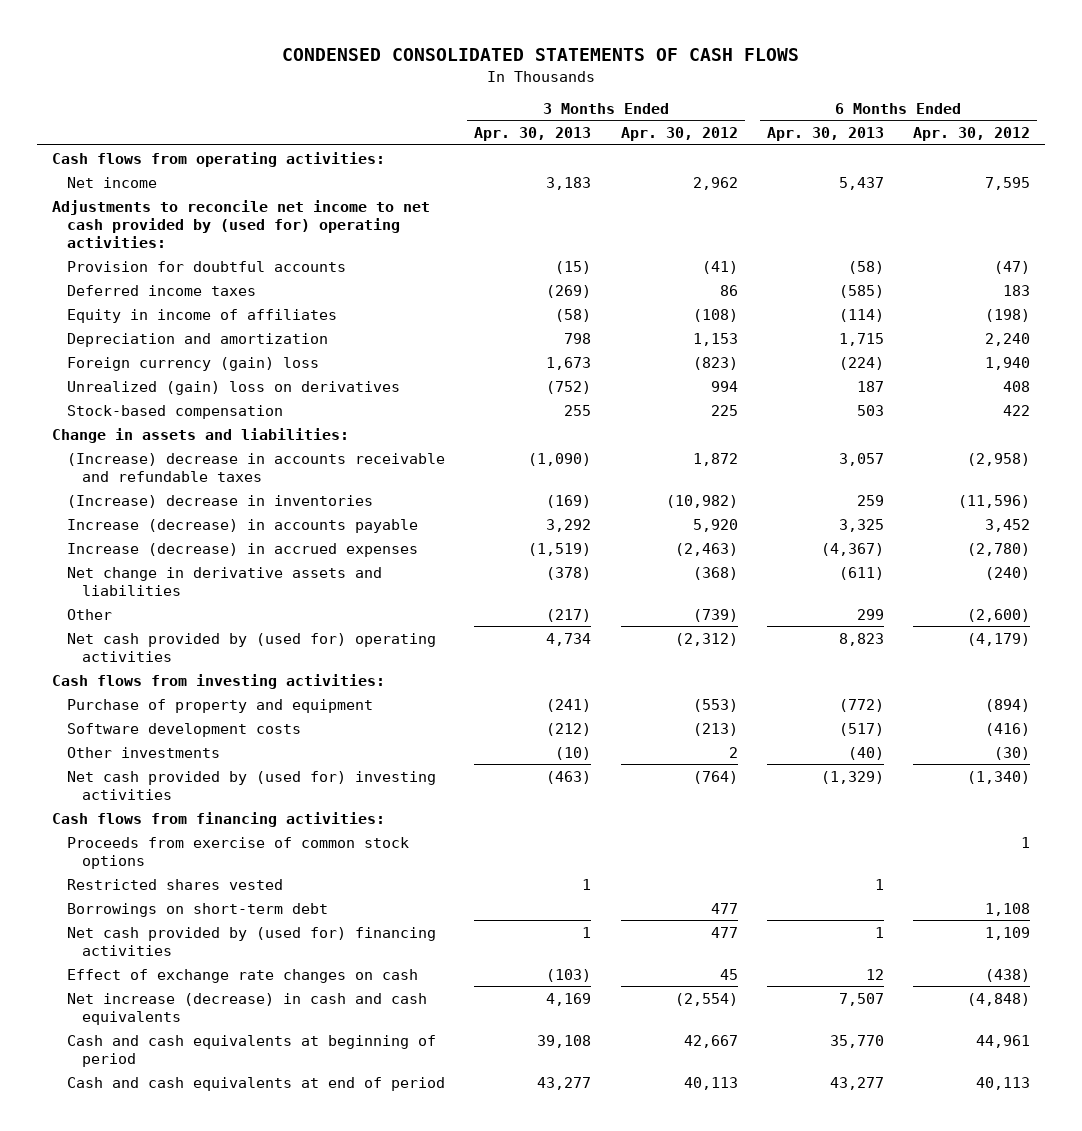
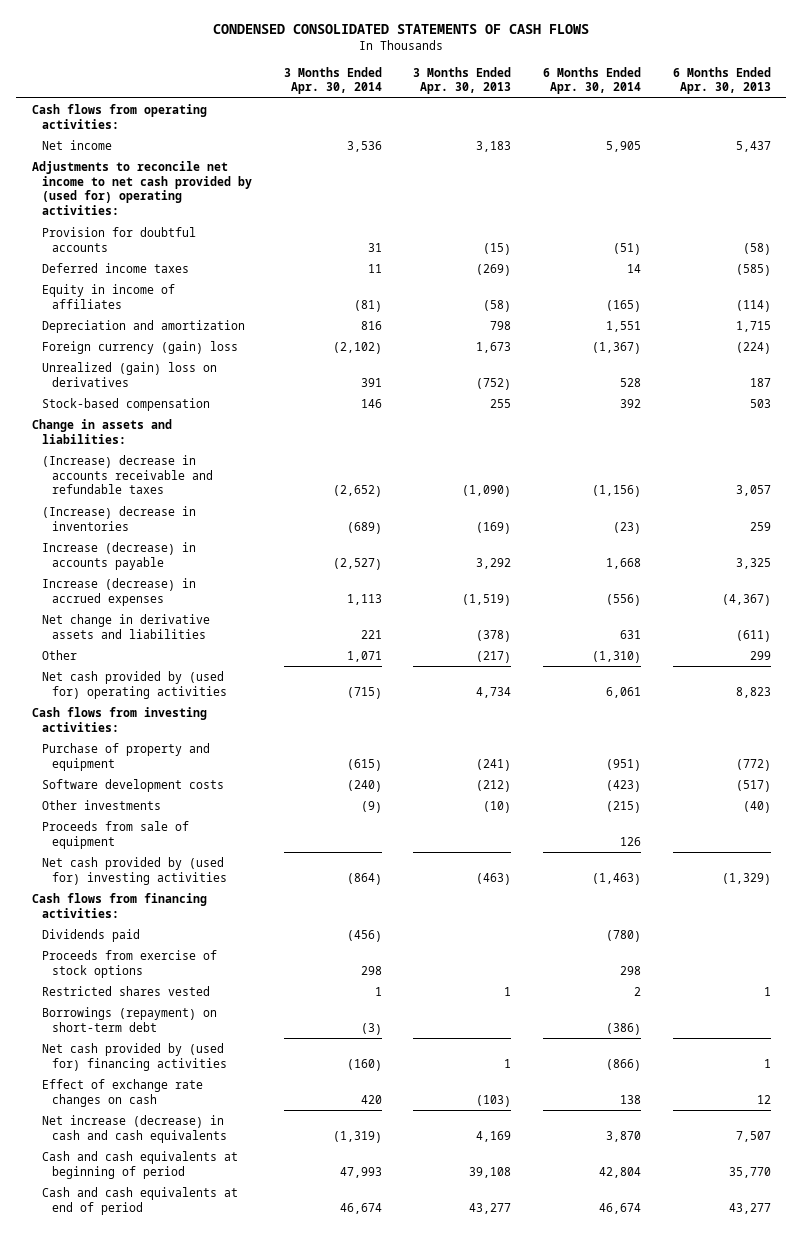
[620,127,738,142] Apr. 30, 2012 -> none
[913,127,1031,142] Apr. 30, 2012 -> none
none -> [283,66,382,95] 3 Months Ended Apr. 30, 2014
none -> [542,66,641,95] 6 Months Ended Apr. 30, 2014
none -> [41,820,189,849] Proceeds from sale of equipment
none -> [41,928,140,942] Dividends paid
[67,836,410,869] Proceeds from exercise of common stock options -> [41,949,217,978] Proceeds from exercise of stock options
[67,902,329,917] Borrowings on short-term debt -> [41,1006,217,1032] Borrowings (repayment) on short-term debt

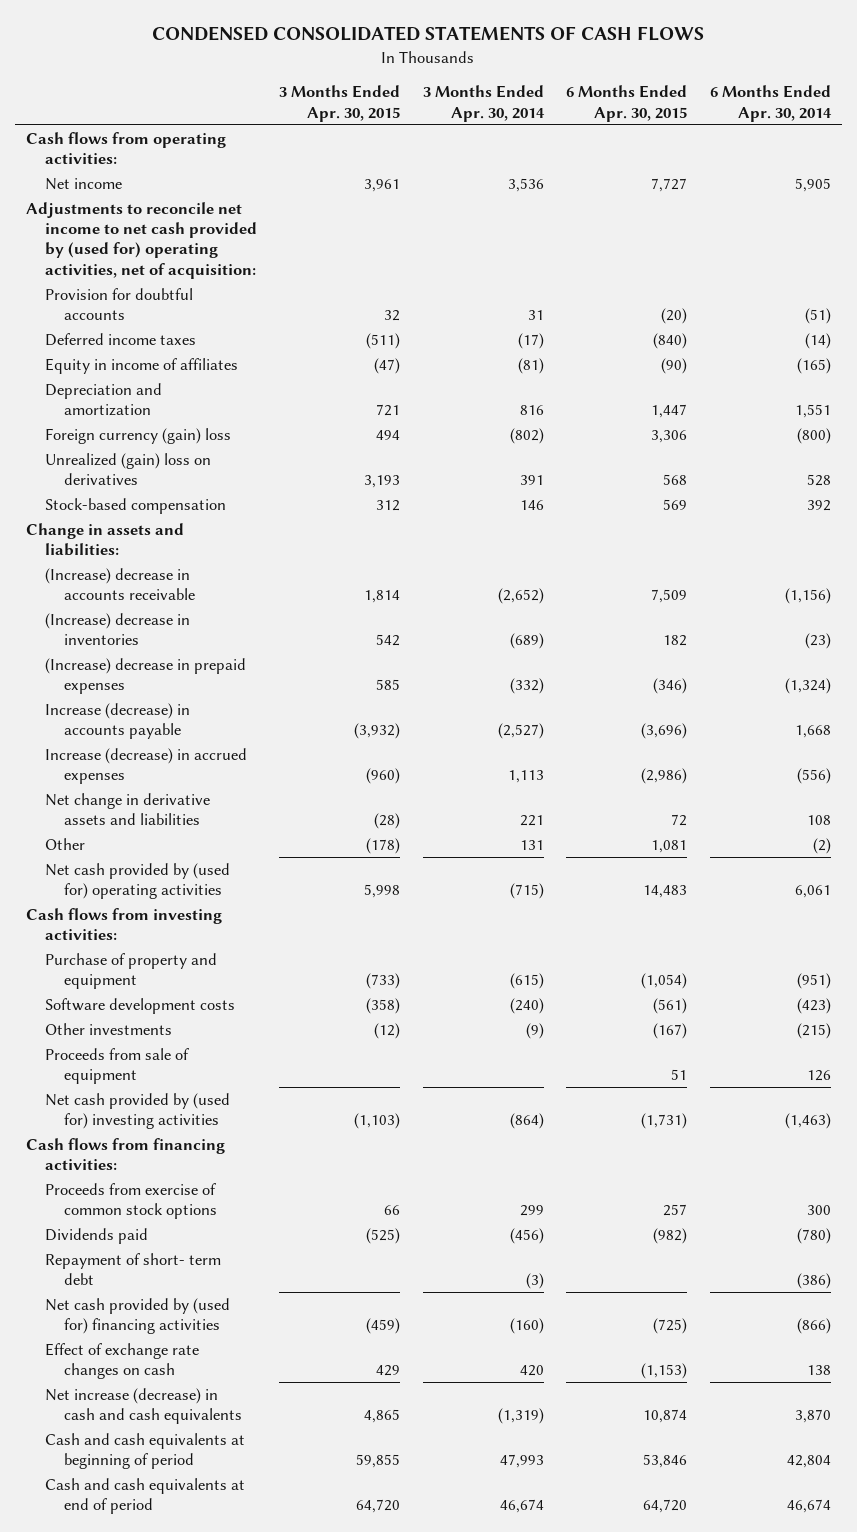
[413,66,512,95] 3 Months Ended Apr. 30, 2013 -> none
[672,66,771,95] 6 Months Ended Apr. 30, 2013 -> none
none -> [279,85,401,122] 3 Months Ended Apr. 30, 2015
none -> [566,85,688,122] 6 Months Ended Apr. 30, 2015
[31,160,252,216] Adjustments to reconcile net income to net cash provided by (used for) operating activities: -> [25,201,257,279] Adjustments to reconcile net income to net cash provided by (used for) operating activities, net of acquisition:
[367,263,382,273] 11 -> [517,332,544,349] (17)
[626,263,641,273] 14 -> [804,332,831,349] (14)
[332,341,382,354] (2,102) -> [509,427,544,444] (802)
[591,341,641,354] (1,367) -> [796,427,831,444] (800)
[41,454,214,495] (Increase) decrease in accounts receivable and refundable taxes -> [44,567,195,601] (Increase) decrease in accounts receivable
none -> [44,657,246,695] (Increase) decrease in prepaid expenses
[619,629,641,639] 631 -> [806,815,831,826] 108
[346,650,382,662] 1,071 -> [519,839,544,850] 131
[591,650,641,663] (1,310) -> [812,837,831,854] (2)
none -> [44,1182,217,1220] Proceeds from exercise of common stock options
[41,949,217,978] Proceeds from exercise of stock options -> none
[41,985,210,996] Restricted shares vested -> none
[41,1006,217,1032] Borrowings (repayment) on short-term debt -> [44,1252,221,1286] Repayment of short- term debt

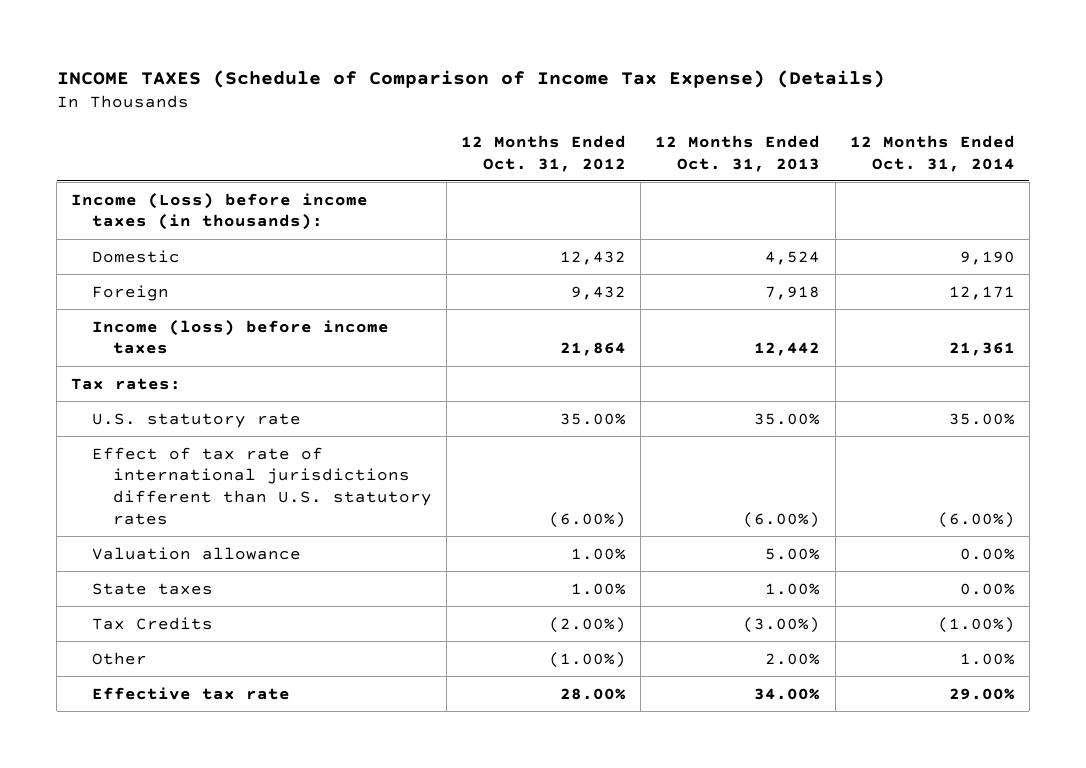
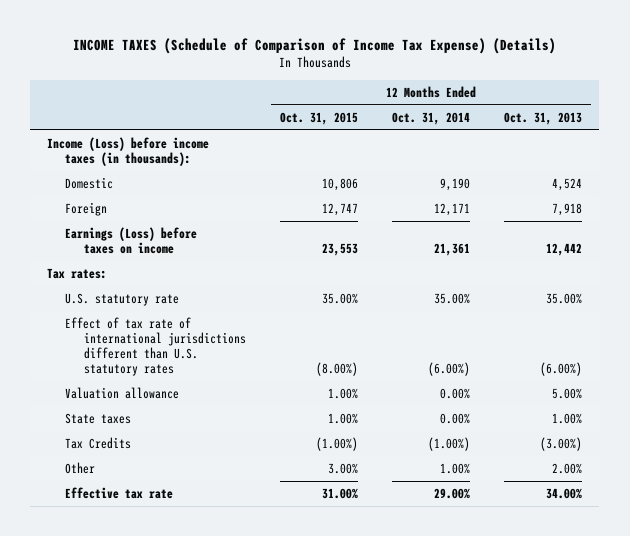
[461,134,627,172] 12 Months Ended Oct. 31, 2012 -> none
none -> [279,111,358,125] Oct. 31, 2015
[92,319,390,355] Income (loss) before income taxes -> [65,226,198,255] Earnings (Loss) before taxes on income

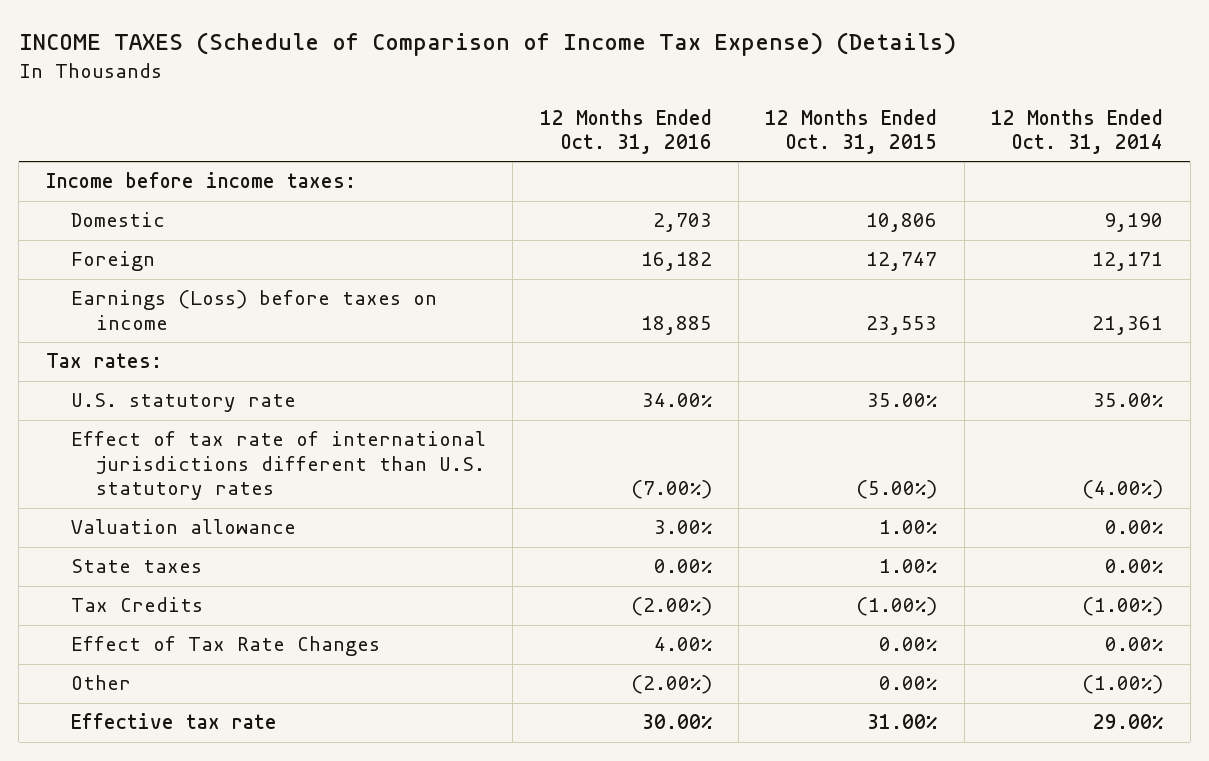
[504,111,583,125] Oct. 31, 2013 -> none
none -> [539,108,712,155] 12 Months Ended Oct. 31, 2016
[47,136,210,167] Income (Loss) before income taxes (in thousands): -> [45,172,356,189] Income before income taxes:
[315,362,358,377] (8.00%) -> [856,480,938,500] (5.00%)
[428,362,471,377] (6.00%) -> [1082,480,1164,500] (4.00%)
none -> [70,636,380,657] Effect of Tax Rate Changes
[327,462,358,474] 3.00% -> [879,676,938,691] 0.00%
[440,462,471,474] 1.00% -> [1082,675,1164,695] (1.00%)

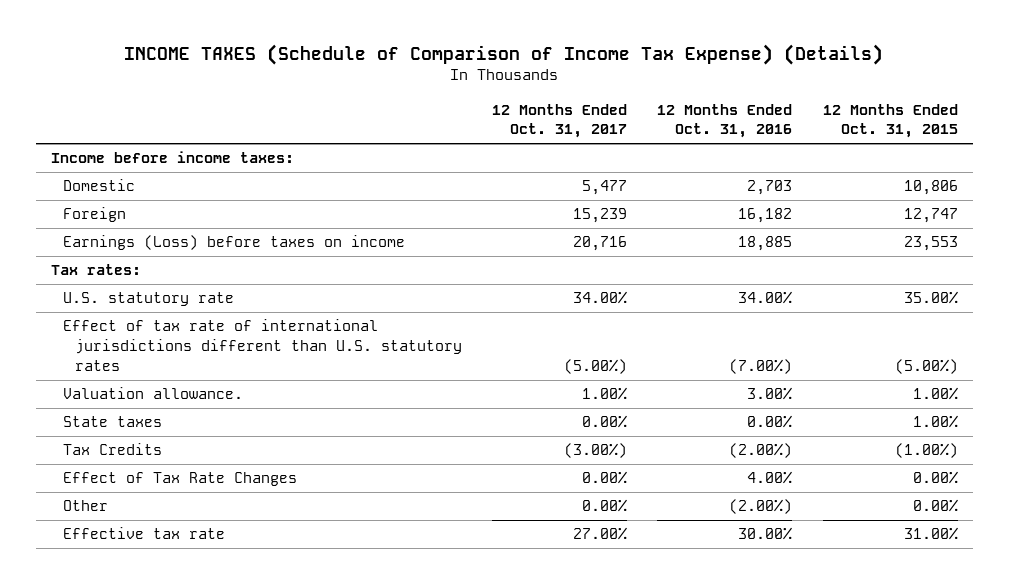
[991,108,1164,155] 12 Months Ended Oct. 31, 2014 -> none
none -> [492,103,628,139] 12 Months Ended Oct. 31, 2017
[70,519,296,535] Valuation allowance -> [62,387,243,400] Valuation allowance.

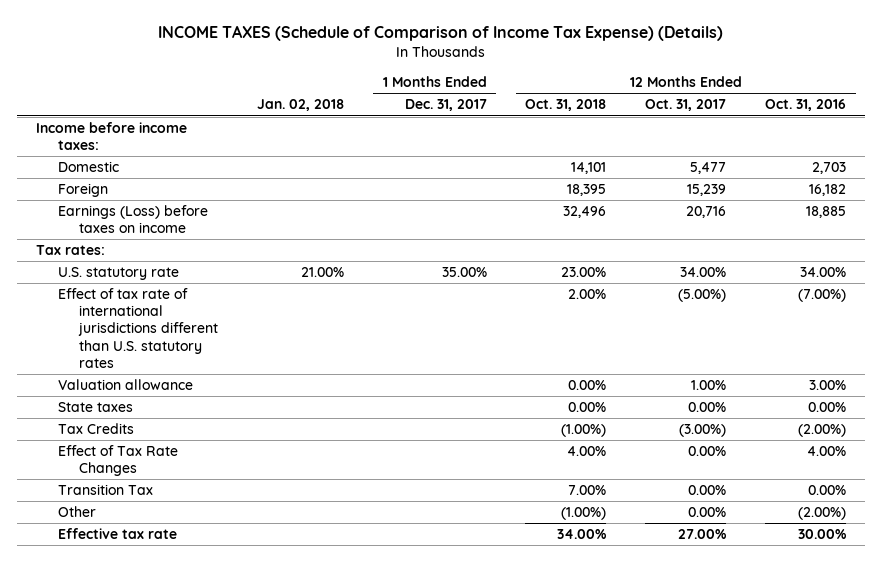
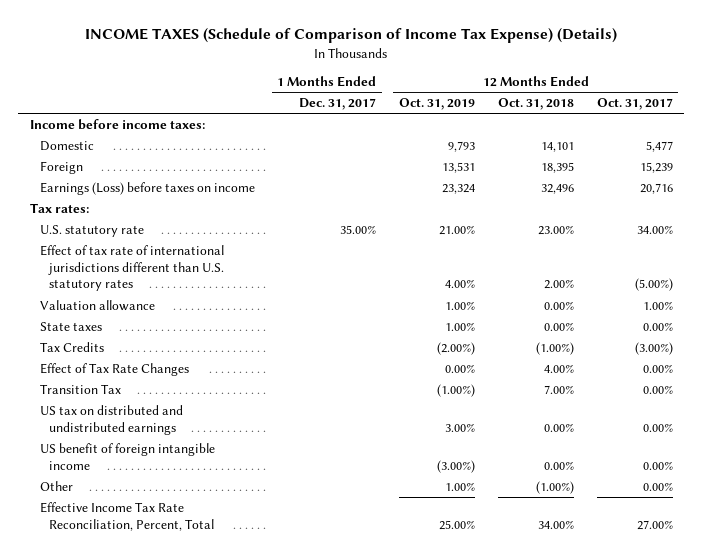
[256,99,344,112] Jan. 02, 2018 -> none
[764,99,846,112] Oct. 31, 2016 -> none
none -> [399,97,476,110] Oct. 31, 2019
none -> [39,404,183,435] US tax on distributed and undistributed earnings
none -> [39,442,215,470] US benefit of foreign intangible income
[57,528,177,540] Effective tax rate -> [39,501,215,531] Effective Income Tax Rate Reconciliation, Percent, Total

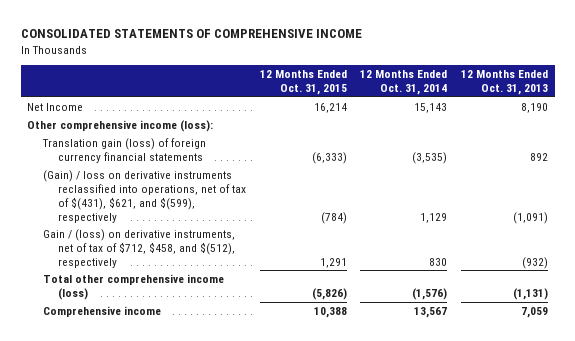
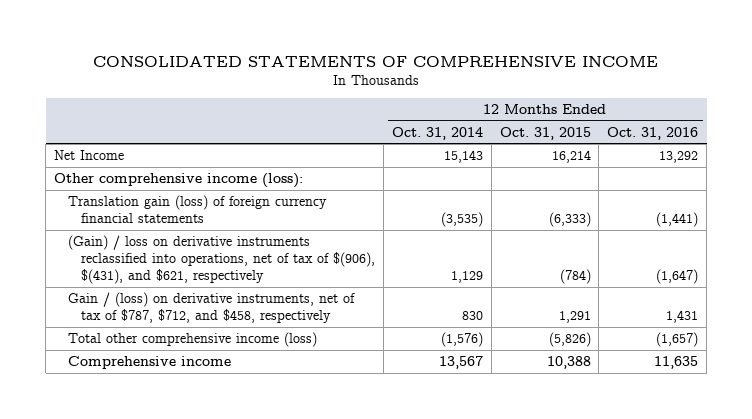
[460,70,548,96] 12 Months Ended Oct. 31, 2013 -> none
none -> [607,126,699,140] Oct. 31, 2016
[42,169,246,223] (Gain) / loss on derivative instruments reclassified into operations, net of tax of $(431), $621, and $(599), respectively -> [67,234,376,284] (Gain) / loss on derivative instruments reclassified into operations, net of tax of $(906), $(431), and $621, respectively
[42,228,235,268] Gain / (loss) on derivative instruments, net of tax of $712, $458, and $(512), respectively -> [67,291,355,323] Gain / (loss) on derivative instruments, net of tax of $787, $712, and $458, respectively

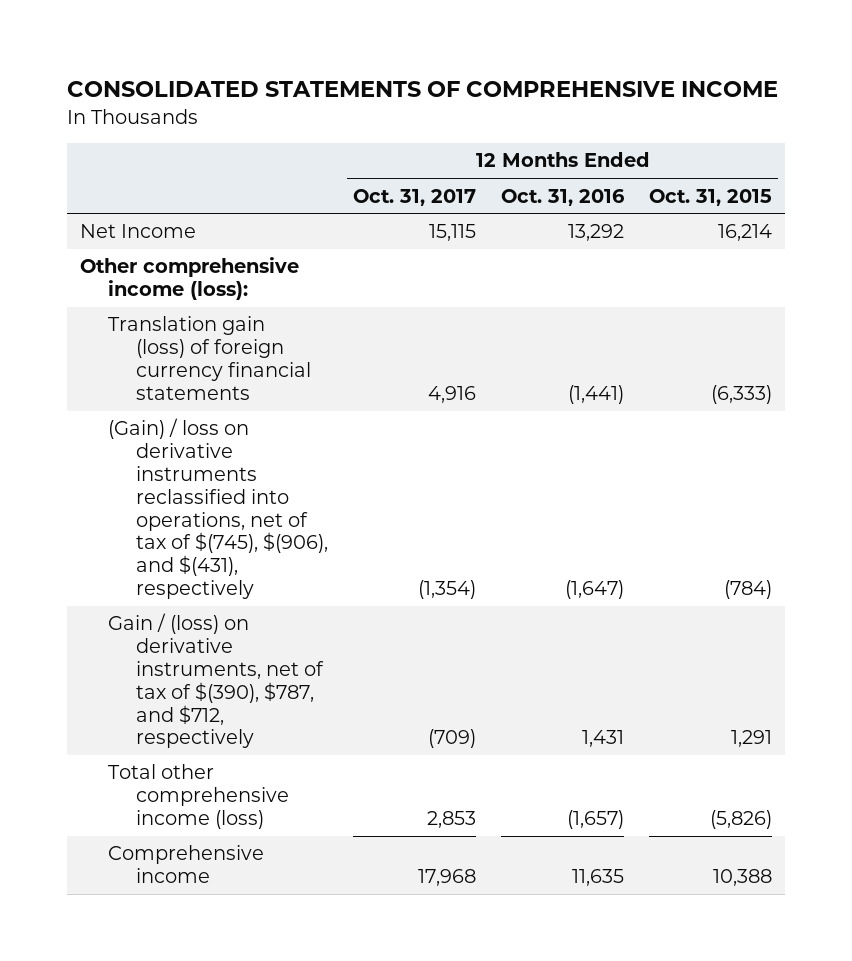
[391,126,483,140] Oct. 31, 2014 -> none
none -> [353,188,477,206] Oct. 31, 2017
[67,234,376,284] (Gain) / loss on derivative instruments reclassified into operations, net of tax of $(906), $(431), and $621, respectively -> [107,418,329,599] (Gain) / loss on derivative instruments reclassified into operations, net of tax of $(745), $(906), and $(431), respectively
[67,291,355,323] Gain / (loss) on derivative instruments, net of tax of $787, $712, and $458, respectively -> [107,613,325,749] Gain / (loss) on derivative instruments, net of tax of $(390), $787, and $712, respectively

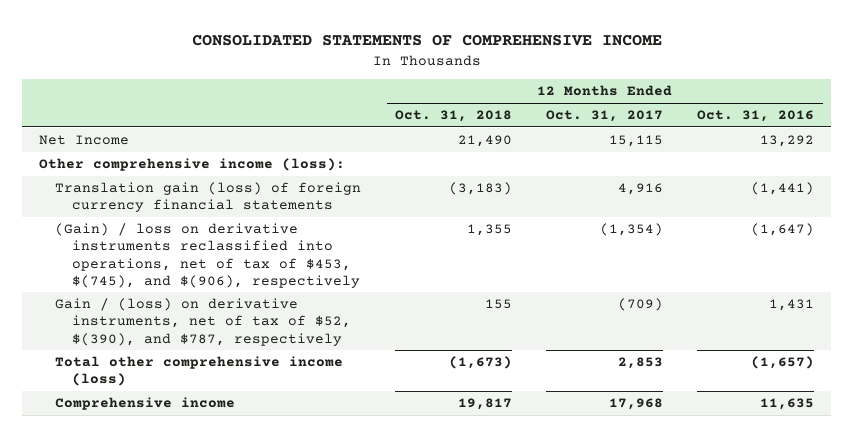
[649,188,773,206] Oct. 31, 2015 -> none
none -> [395,110,513,123] Oct. 31, 2018
[107,418,329,599] (Gain) / loss on derivative instruments reclassified into operations, net of tax of $(745), $(906), and $(431), respectively -> [55,223,360,288] (Gain) / loss on derivative instruments reclassified into operations, net of tax of $453, $(745), and $(906), respectively
[107,613,325,749] Gain / (loss) on derivative instruments, net of tax of $(390), $787, and $712, respectively -> [55,298,351,346] Gain / (loss) on derivative instruments, net of tax of $52, $(390), and $787, respectively

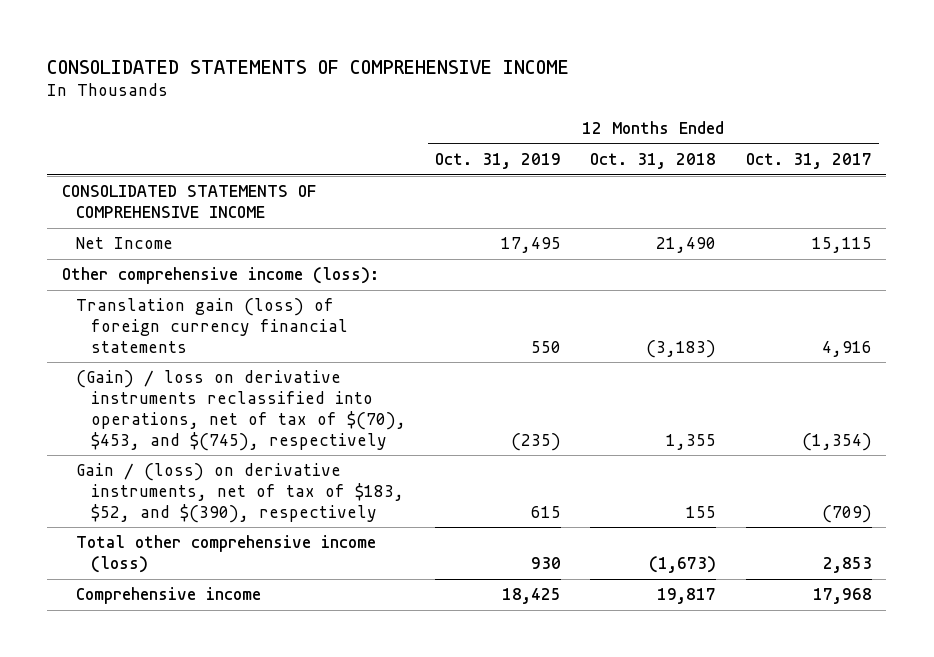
[697,110,815,123] Oct. 31, 2016 -> none
none -> [434,153,561,170] Oct. 31, 2019
none -> [62,185,317,219] CONSOLIDATED STATEMENTS OF COMPREHENSIVE INCOME
[55,223,360,288] (Gain) / loss on derivative instruments reclassified into operations, net of tax of $453, $(745), and $(906), respectively -> [76,370,406,451] (Gain) / loss on derivative instruments reclassified into operations, net of tax of $(70), $453, and $(745), respectively
[55,298,351,346] Gain / (loss) on derivative instruments, net of tax of $52, $(390), and $787, respectively -> [76,463,404,523] Gain / (loss) on derivative instruments, net of tax of $183, $52, and $(390), respectively

